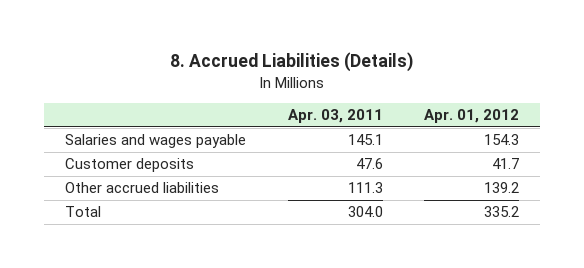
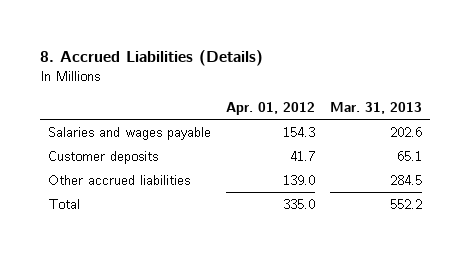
[287,109,383,124] Apr. 03, 2011 -> none
none -> [329,101,422,114] Mar. 31, 2013
[484,182,520,194] 139.2 -> [282,174,315,185] 139.0
[484,206,520,218] 335.2 -> [282,198,315,209] 335.0

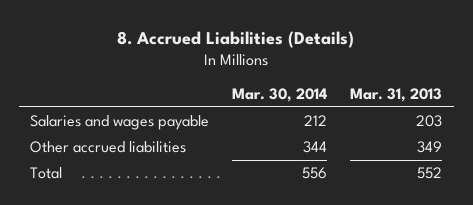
[225,101,315,115] Apr. 01, 2012 -> none
none -> [232,88,328,103] Mar. 30, 2014
[47,150,158,164] Customer deposits -> none
[389,126,422,137] 202.6 -> [416,115,443,128] 203
[389,174,422,185] 284.5 -> [417,141,443,154] 349
[389,198,422,209] 552.2 -> [417,167,443,180] 552

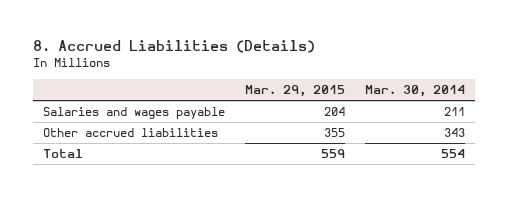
[350,88,443,103] Mar. 31, 2013 -> none
none -> [244,85,345,98] Mar. 29, 2015
[304,115,328,127] 212 -> [443,107,465,117] 211
[303,141,328,154] 344 -> [443,128,465,138] 343
[302,167,328,180] 556 -> [440,149,465,159] 554

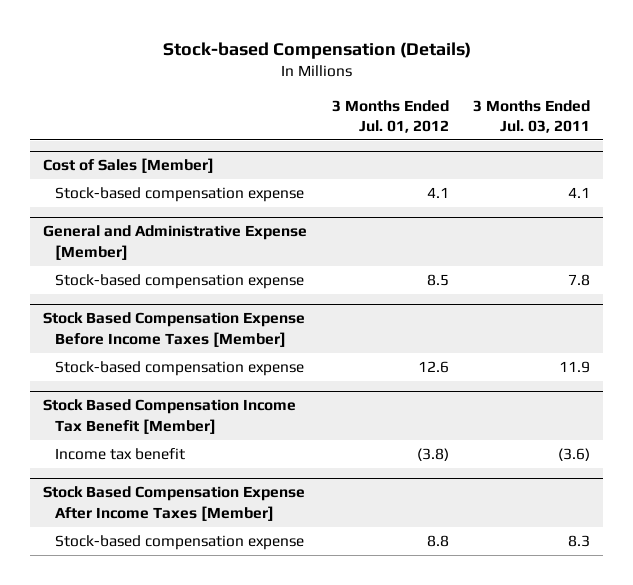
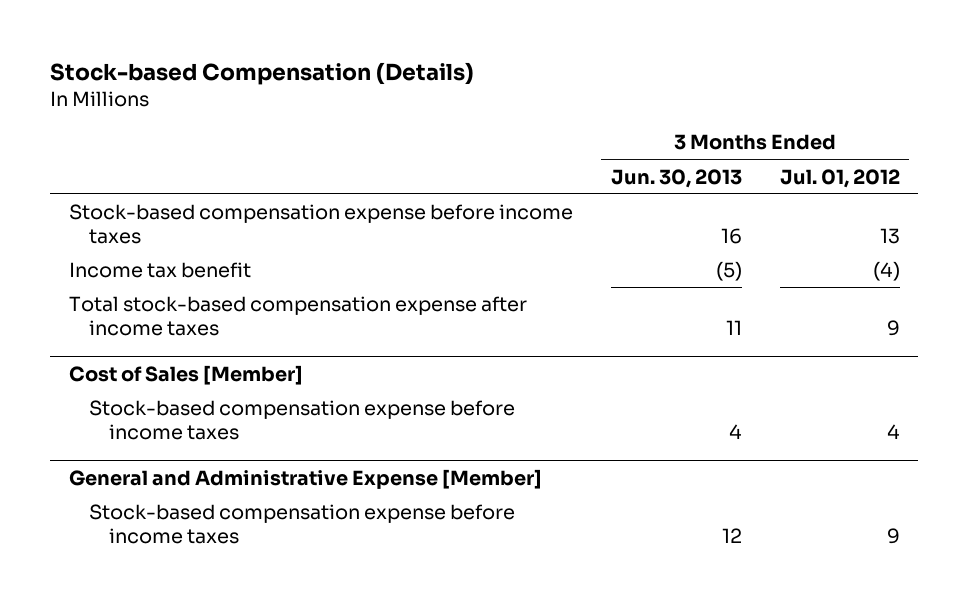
[473,99,591,133] 3 Months Ended Jul. 03, 2011 -> none
none -> [610,168,742,188] Jun. 30, 2013
none -> [68,204,573,244] Stock-based compensation expense before income taxes
none -> [68,262,251,279] Income tax benefit
none -> [68,296,527,336] Total stock-based compensation expense after income taxes
[54,187,304,203] Stock-based compensation expense -> [89,400,516,440] Stock-based compensation expense before income taxes
[426,187,449,199] 4.1 -> [886,423,900,439] 4
[42,312,305,347] Stock Based Compensation Expense Before Income Taxes [Member] -> none
[54,361,304,377] Stock-based compensation expense -> none
[42,399,296,434] Stock Based Compensation Income Tax Benefit [Member] -> none
[54,448,185,461] Income tax benefit -> none
[42,486,305,521] Stock Based Compensation Expense After Income Taxes [Member] -> none
[54,535,304,551] Stock-based compensation expense -> none
[54,274,304,290] Stock-based compensation expense -> [89,504,516,544] Stock-based compensation expense before income taxes
[426,274,449,287] 8.5 -> [886,527,900,544] 9

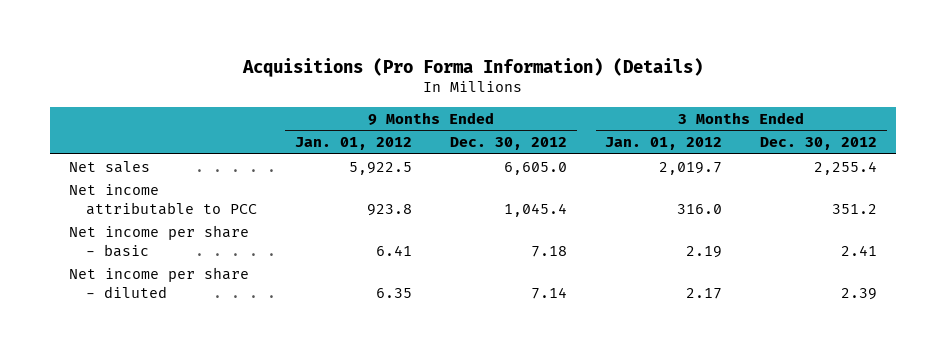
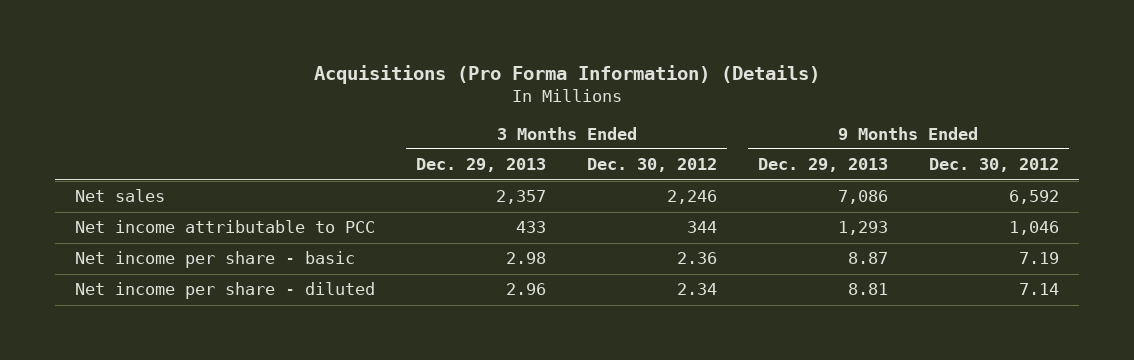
[294,137,412,151] Jan. 01, 2012 -> none
[605,137,723,151] Jan. 01, 2012 -> none
none -> [416,158,547,173] Dec. 29, 2013
none -> [757,158,888,173] Dec. 29, 2013
[504,161,568,175] 6,605.0 -> [1008,190,1059,205] 6,592
[814,160,878,175] 2,255.4 -> [666,190,717,205] 2,246
[504,202,568,217] 1,045.4 -> [1008,221,1059,236] 1,046
[832,203,878,214] 351.2 -> [686,221,717,234] 344
[531,245,568,257] 7.18 -> [1018,252,1059,265] 7.19
[841,244,878,256] 2.41 -> [676,252,717,265] 2.36
[841,287,878,300] 2.39 -> [676,283,717,296] 2.34

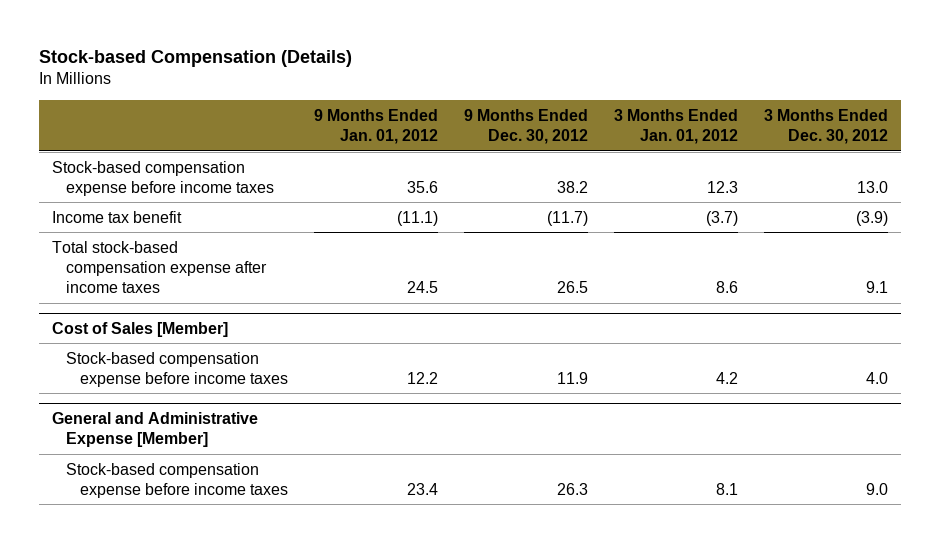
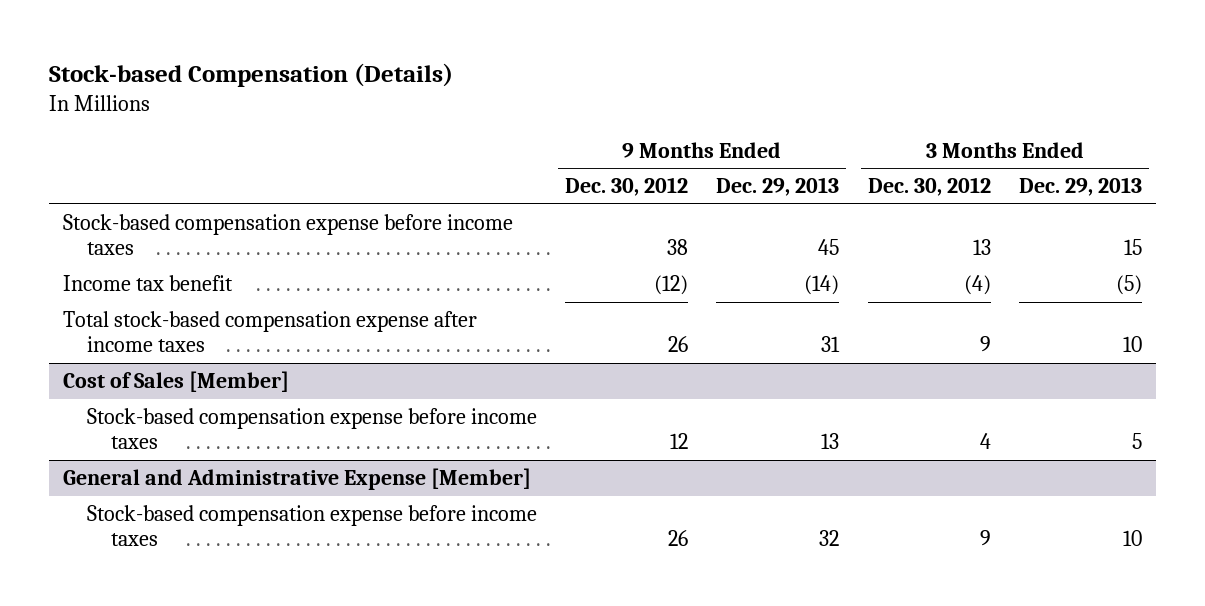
[314,108,439,144] 9 Months Ended Jan. 01, 2012 -> none
[614,108,739,144] 3 Months Ended Jan. 01, 2012 -> none
none -> [716,177,840,197] Dec. 29, 2013
none -> [1018,177,1142,197] Dec. 29, 2013
[557,180,589,193] 38.2 -> [667,239,689,256] 38
[857,180,889,193] 13.0 -> [972,239,991,256] 13
[547,210,589,226] (11.7) -> [654,275,689,296] (12)
[856,210,889,226] (3.9) -> [963,275,991,296] (4)
[557,281,589,294] 26.5 -> [668,336,689,353] 26
[866,281,889,294] 9.1 -> [979,336,991,353] 9
[557,371,589,384] 11.9 -> [670,433,689,450] 12
[866,371,889,384] 4.0 -> [979,433,991,450] 4
[557,482,589,495] 26.3 -> [668,530,689,547] 26
[866,482,889,495] 9.0 -> [979,530,991,547] 9

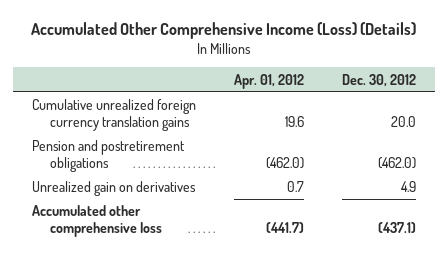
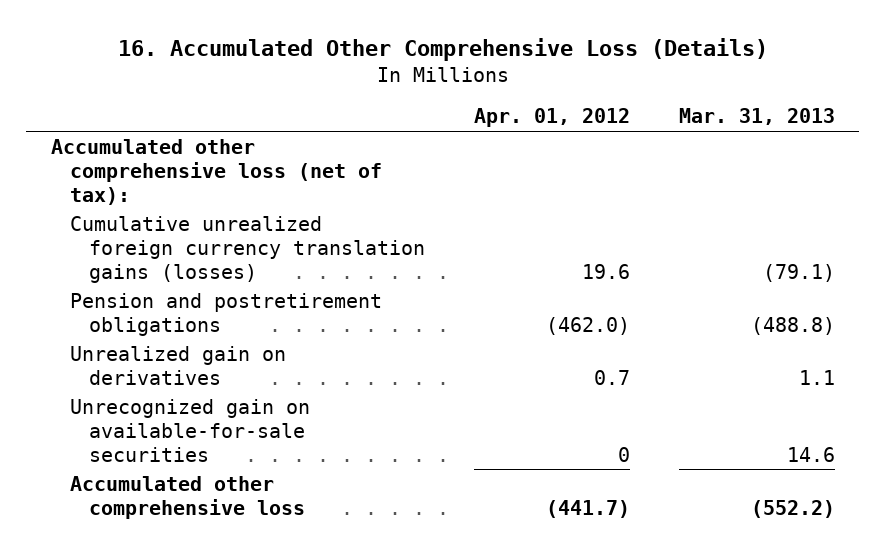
[31,21,417,39] Accumulated Other Comprehensive Income (Loss) (Details) -> [117,38,768,62] 16. Accumulated Other Comprehensive Loss (Details)
[341,73,416,87] Dec. 30, 2012 -> none
none -> [678,108,835,126] Mar. 31, 2013
none -> [50,138,382,205] Accumulated other comprehensive loss (net of tax):
[32,99,197,132] Cumulative unrealized foreign currency translation gains -> [69,215,426,283] Cumulative unrealized foreign currency translation gains (losses)
none -> [69,398,310,462] Unrecognized gain on available-for-sale securities

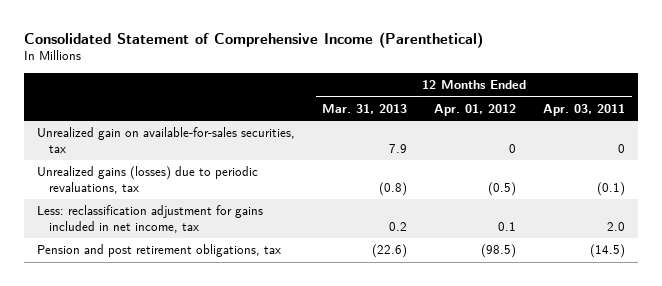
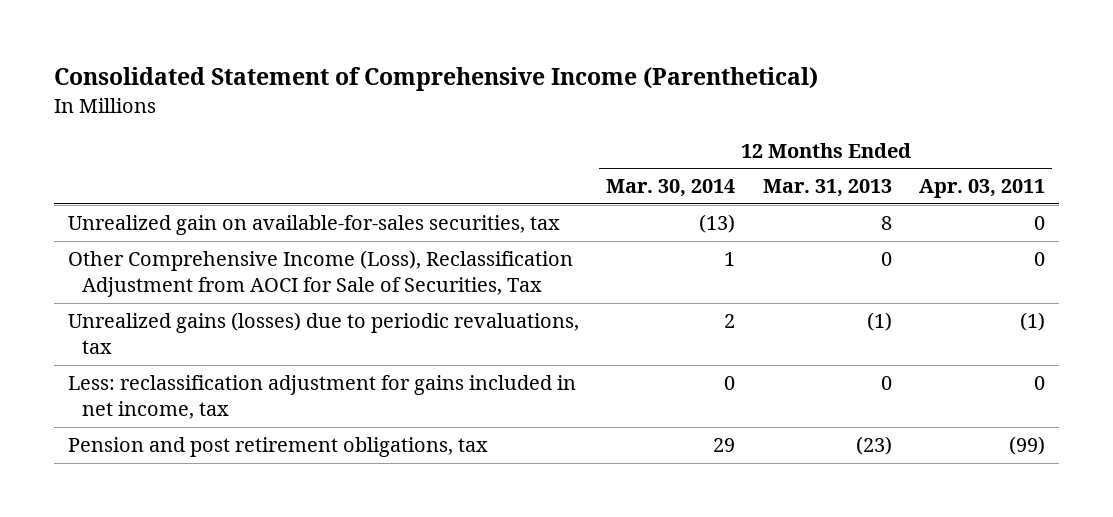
[434,103,517,116] Apr. 01, 2012 -> none
none -> [606,179,736,198] Mar. 30, 2014
[389,143,408,153] 7.9 -> [880,216,892,231] 8
none -> [67,250,573,298] Other Comprehensive Income (Loss), Reclassification Adjustment from AOCI for Sale of Securities, Tax
[379,181,408,196] (0.8) -> [866,312,892,332] (1)
[596,181,625,196] (0.1) -> [1020,312,1046,332] (1)
[389,221,408,231] 0.2 -> [880,376,892,391] 0
[606,221,625,231] 2.0 -> [1034,376,1046,391] 0
[372,244,408,259] (22.6) -> [855,436,892,456] (23)
[589,244,625,259] (14.5) -> [1009,436,1046,456] (99)

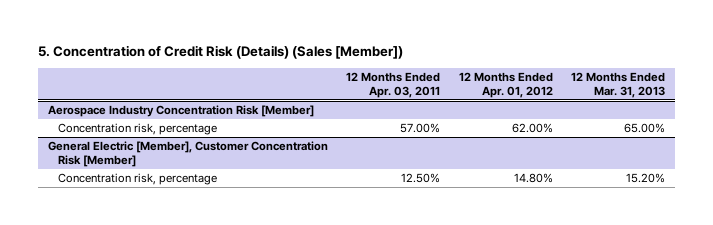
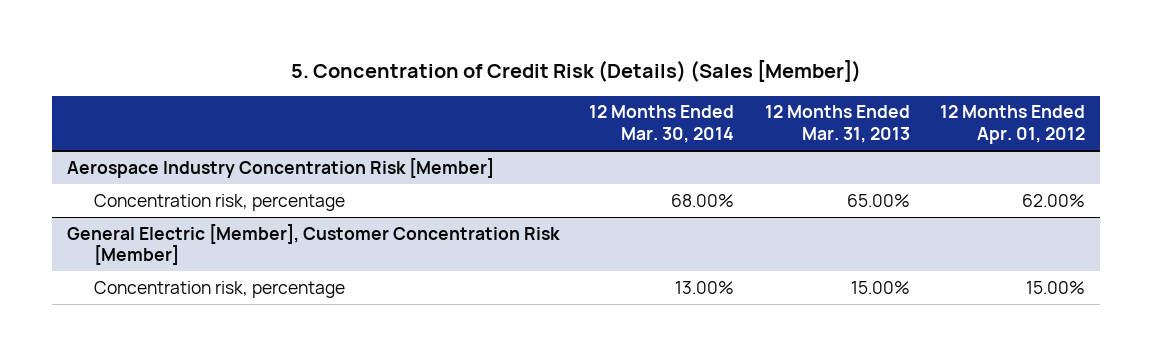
[346,72,441,98] 12 Months Ended Apr. 03, 2011 -> none
none -> [589,105,735,144] 12 Months Ended Mar. 30, 2014
[513,173,553,184] 14.80% -> [1026,280,1086,294] 15.00%
[626,173,666,184] 15.20% -> [850,280,910,294] 15.00%

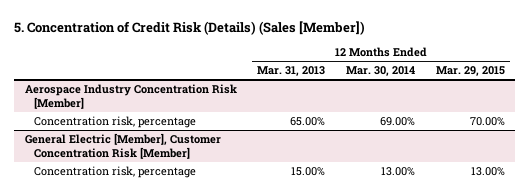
[940,105,1086,145] 12 Months Ended Apr. 01, 2012 -> none
none -> [435,66,505,77] Mar. 29, 2015
[671,193,735,207] 68.00% -> [380,117,416,127] 69.00%

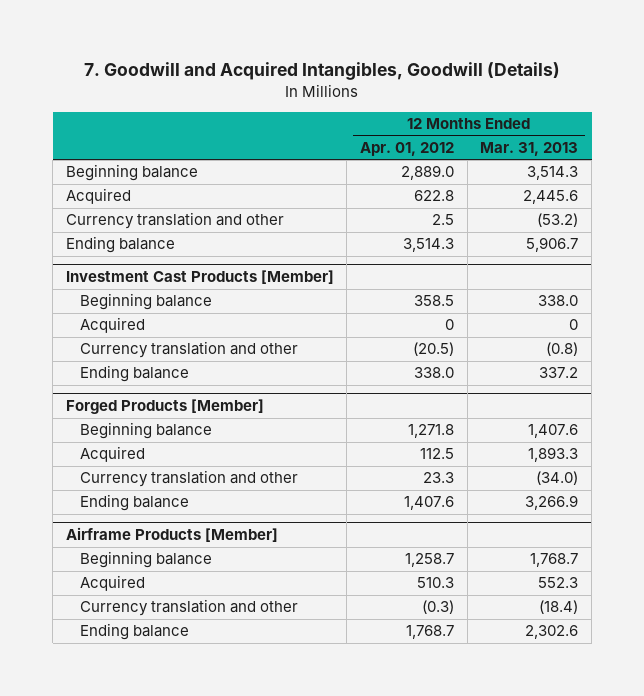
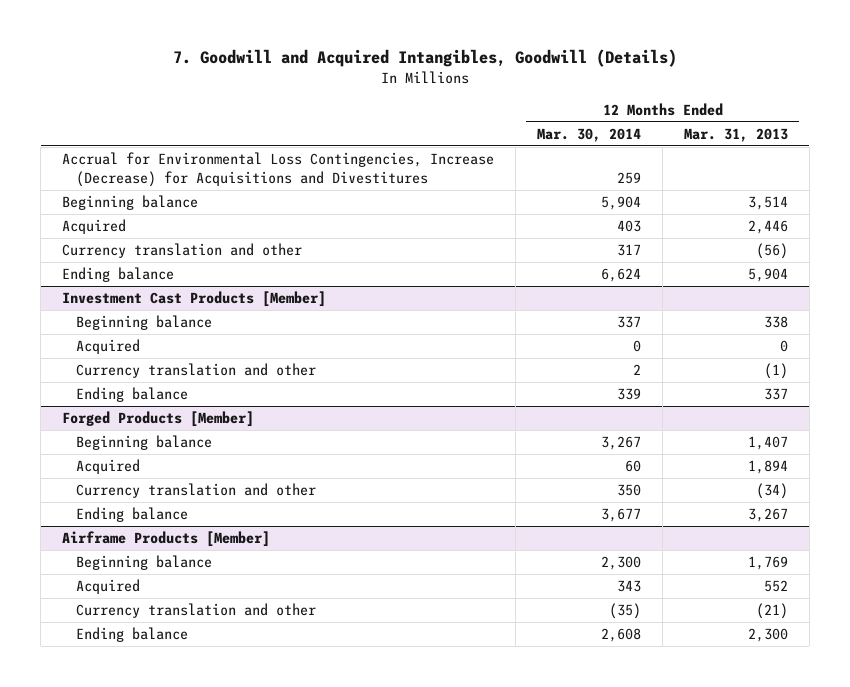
[360,141,455,156] Apr. 01, 2012 -> none
none -> [537,127,642,142] Mar. 30, 2014
none -> [62,152,495,187] Accrual for Environmental Loss Contingencies, Increase (Decrease) for Acquisitions and Divestitures
[527,166,579,181] 3,514.3 -> [747,196,788,211] 3,514
[523,190,579,205] 2,445.6 -> [747,220,788,235] 2,446
[537,213,579,228] (53.2) -> [755,243,788,260] (56)
[526,237,579,253] 5,906.7 -> [747,268,788,283] 5,904
[538,295,579,307] 338.0 -> [763,316,788,329] 338
[546,342,579,357] (0.8) -> [763,363,788,380] (1)
[539,367,579,379] 337.2 -> [763,388,788,401] 337
[528,424,579,439] 1,407.6 -> [747,436,788,451] 1,407
[528,447,579,463] 1,893.3 -> [747,460,788,475] 1,894
[536,471,579,486] (34.0) -> [755,483,788,500] (34)
[525,495,579,511] 3,266.9 -> [747,508,788,523] 3,267
[530,553,579,568] 1,768.7 -> [747,556,788,571] 1,769
[538,577,579,589] 552.3 -> [763,580,788,593] 552
[539,600,579,615] (18.4) -> [755,603,788,620] (21)
[525,625,579,640] 2,302.6 -> [747,628,788,643] 2,300

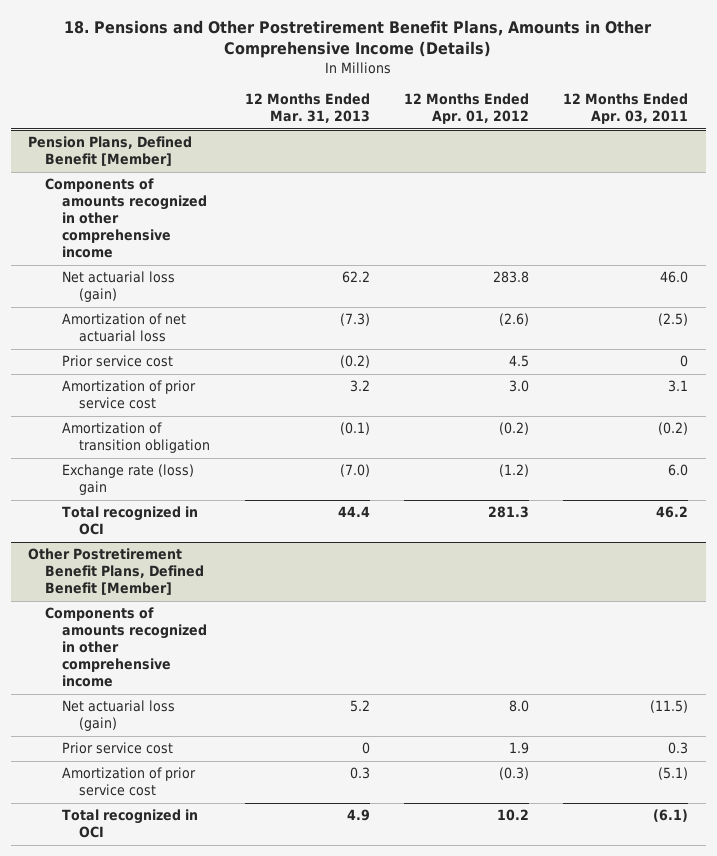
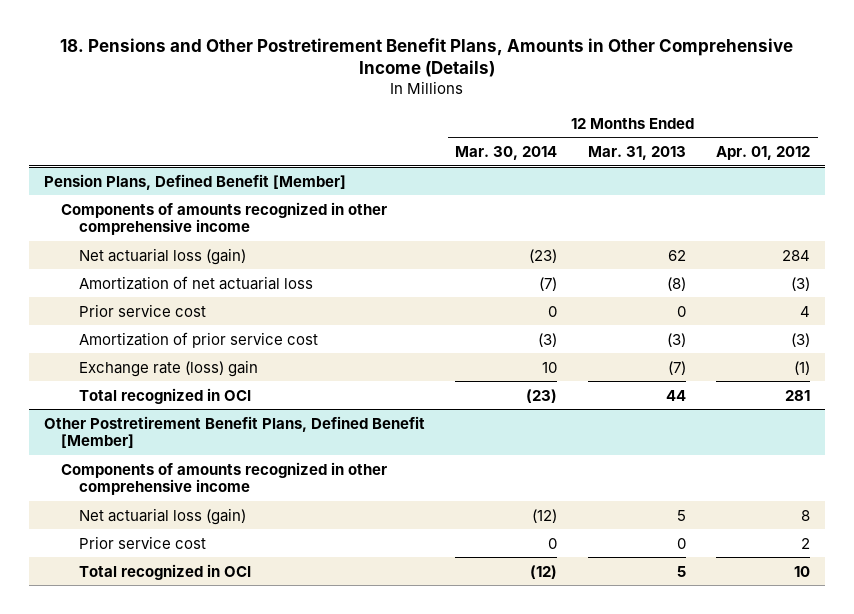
[563,93,689,125] 12 Months Ended Apr. 03, 2011 -> none
none -> [455,146,558,161] Mar. 30, 2014
[62,422,211,454] Amortization of transition obligation -> none
[341,271,370,284] 62.2 -> [667,249,686,261] 62
[492,271,529,284] 283.8 -> [781,249,810,261] 284
[339,313,370,327] (7.3) -> [666,276,686,291] (8)
[498,313,529,327] (2.6) -> [790,276,810,291] (3)
[339,355,370,369] (0.2) -> [676,305,686,317] 0
[508,355,529,368] 4.5 -> [799,305,810,317] 4
[349,380,370,393] 3.2 -> [666,332,686,347] (3)
[508,380,529,393] 3.0 -> [790,332,810,347] (3)
[339,464,370,478] (7.0) -> [667,360,686,375] (7)
[498,464,529,478] (1.2) -> [793,360,810,375] (1)
[337,506,370,518] 44.4 -> [665,389,686,401] 44
[487,506,529,519] 281.3 -> [784,389,810,401] 281
[62,767,197,797] Amortization of prior service cost -> none
[349,700,370,713] 5.2 -> [676,509,686,521] 5
[508,700,529,713] 8.0 -> [800,509,810,521] 8
[508,742,529,755] 1.9 -> [800,537,810,549] 2
[346,809,370,822] 4.9 -> [676,565,686,577] 5
[496,809,529,822] 10.2 -> [793,565,810,577] 10

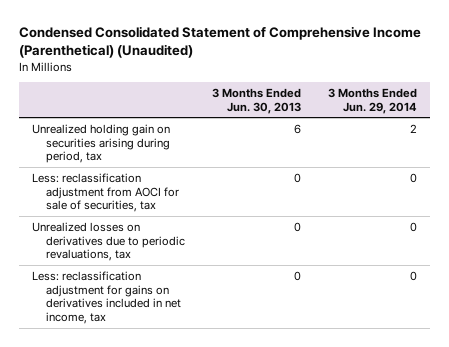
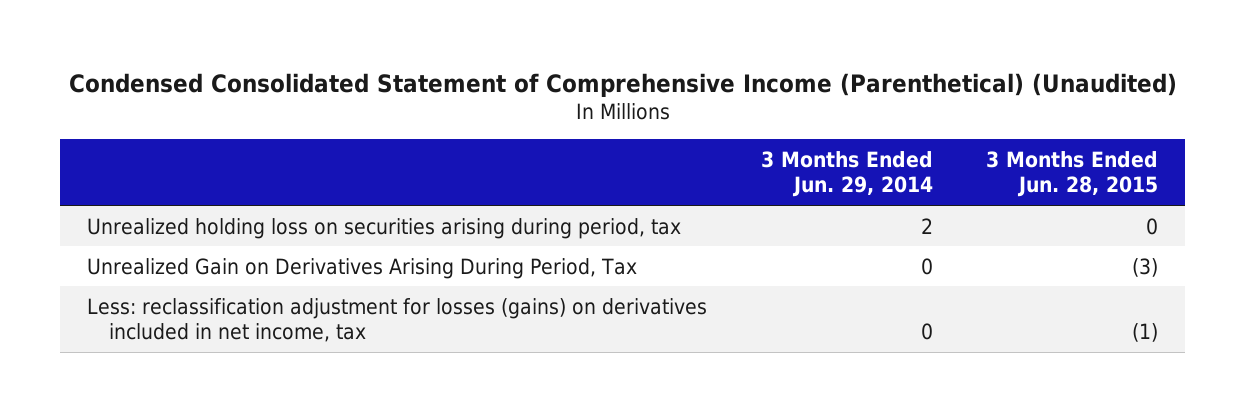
[211,88,301,114] 3 Months Ended Jun. 30, 2013 -> none
none -> [986,150,1159,198] 3 Months Ended Jun. 28, 2015
[32,172,180,213] Less: reclassification adjustment from AOCI for sale of securities, tax -> none
[32,123,171,164] Unrealized holding gain on securities arising during period, tax -> [86,217,681,239] Unrealized holding loss on securities arising during period, tax
[32,221,186,262] Unrealized losses on derivatives due to periodic revaluations, tax -> [86,257,637,279] Unrealized Gain on Derivatives Arising During Period, Tax
[32,270,182,325] Less: reclassification adjustment for gains on derivatives included in net income, tax -> [86,297,707,343] Less: reclassification adjustment for losses (gains) on derivatives included in net income, tax

